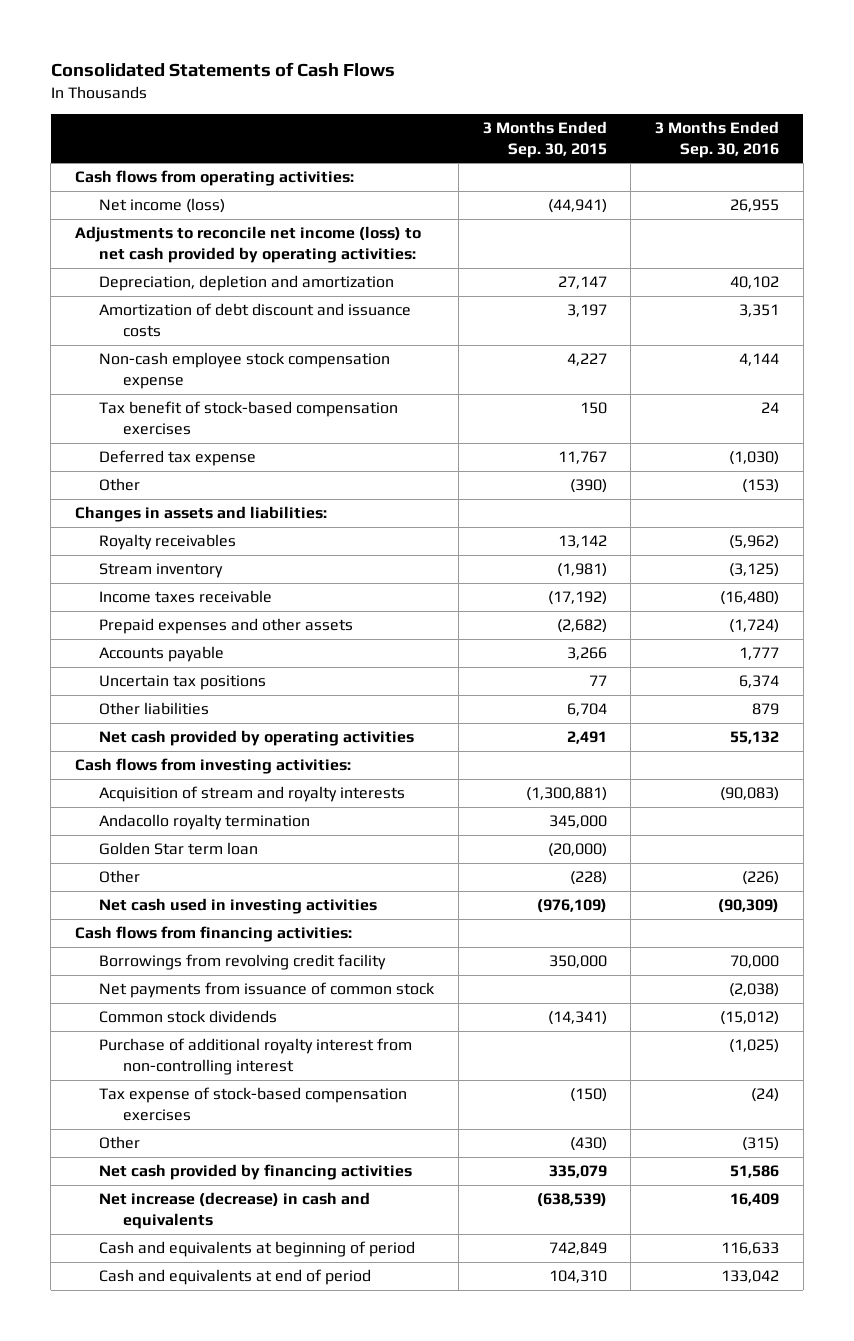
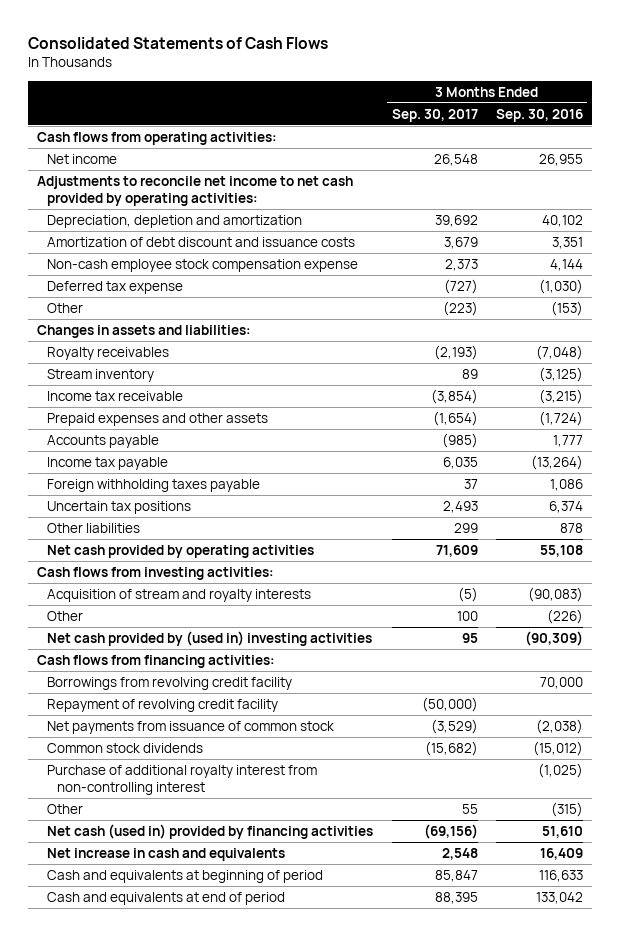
[482,121,607,158] 3 Months Ended Sep. 30, 2015 -> none
none -> [391,108,478,122] Sep. 30, 2017
[99,198,226,214] Net income (loss) -> [47,153,118,164] Net income
[74,226,421,263] Adjustments to reconcile net income (loss) to net cash provided by operating activities: -> [37,175,354,206] Adjustments to reconcile net income to net cash provided by operating activities:
[99,401,399,435] Tax benefit of stock-based compensation exercises -> none
[729,535,780,550] (5,962) -> [535,344,583,360] (7,048)
[99,590,273,604] Income taxes receivable -> [47,390,184,401] Income tax receivable
[720,591,780,606] (16,480) -> [538,388,583,404] (3,215)
none -> [47,456,169,470] Income tax payable
none -> [47,478,261,492] Foreign withholding taxes payable
[752,703,780,716] 879 -> [559,522,583,533] 878
[730,731,780,745] 55,132 -> [539,544,583,557] 55,108
[99,814,311,831] Andacollo royalty termination -> none
[99,842,259,856] Golden Star term loan -> none
[99,898,378,915] Net cash used in investing activities -> [47,630,373,646] Net cash provided by (used in) investing activities
none -> [47,698,279,712] Repayment of revolving credit facility
[99,1087,408,1121] Tax expense of stock-based compensation exercises -> none
[99,1164,413,1181] Net cash provided by financing activities -> [47,823,374,839] Net cash (used in) provided by financing activities
[730,1165,780,1179] 51,586 -> [541,825,583,838] 51,610
[99,1192,371,1229] Net increase (decrease) in cash and equivalents -> [47,847,286,861] Net increase in cash and equivalents

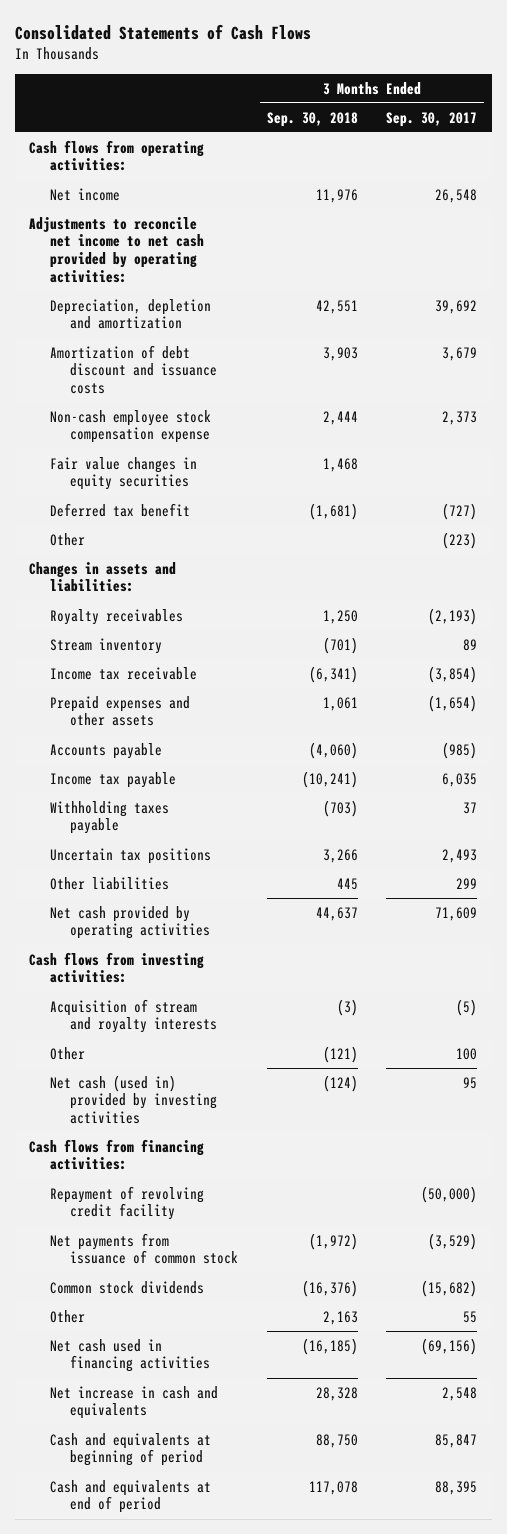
[495,108,583,122] Sep. 30, 2016 -> none
none -> [266,111,358,127] Sep. 30, 2018
none -> [49,456,197,491] Fair value changes in equity securities
[47,280,184,294] Deferred tax expense -> [49,502,190,517] Deferred tax benefit
[47,478,261,492] Foreign withholding taxes payable -> [49,800,169,835] Withholding taxes payable
[47,630,373,646] Net cash provided by (used in) investing activities -> [49,1074,218,1125] Net cash (used in) provided by investing activities
[47,676,293,690] Borrowings from revolving credit facility -> none
[47,764,318,795] Purchase of additional royalty interest from non-controlling interest -> none
[47,823,374,839] Net cash (used in) provided by financing activities -> [49,1338,211,1373] Net cash used in financing activities

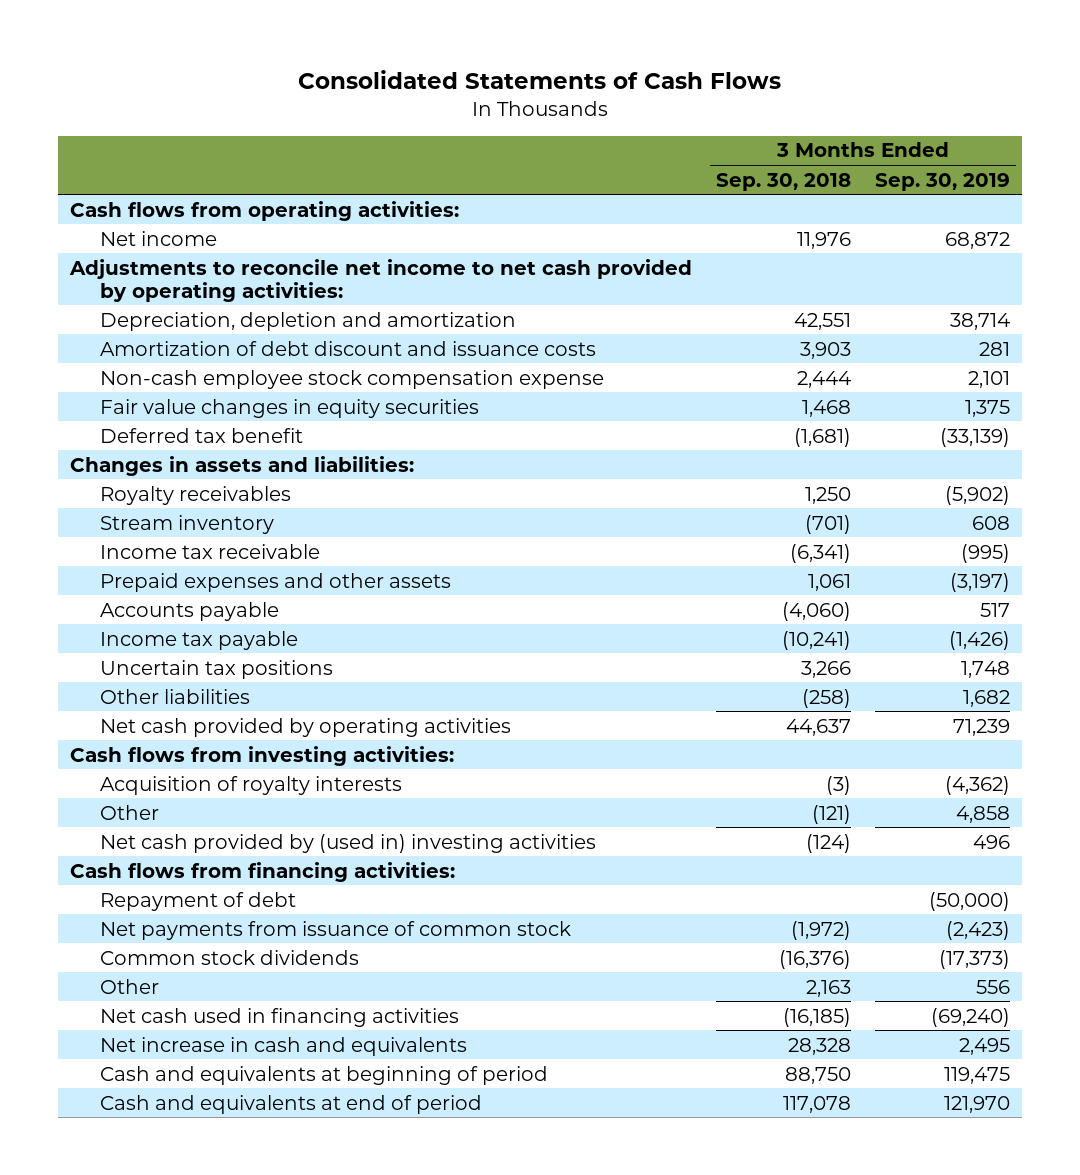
[386,111,478,127] Sep. 30, 2017 -> none
none -> [874,172,1010,191] Sep. 30, 2019
[49,532,85,546] Other -> none
[49,800,169,835] Withholding taxes payable -> none
[336,877,358,890] 445 -> [801,688,851,708] (258)
[49,998,218,1034] Acquisition of stream and royalty interests -> [99,775,402,795] Acquisition of royalty interests
[49,1074,218,1125] Net cash (used in) provided by investing activities -> [99,833,596,853] Net cash provided by (used in) investing activities
[49,1185,204,1221] Repayment of revolving credit facility -> none
none -> [99,891,296,911] Repayment of debt

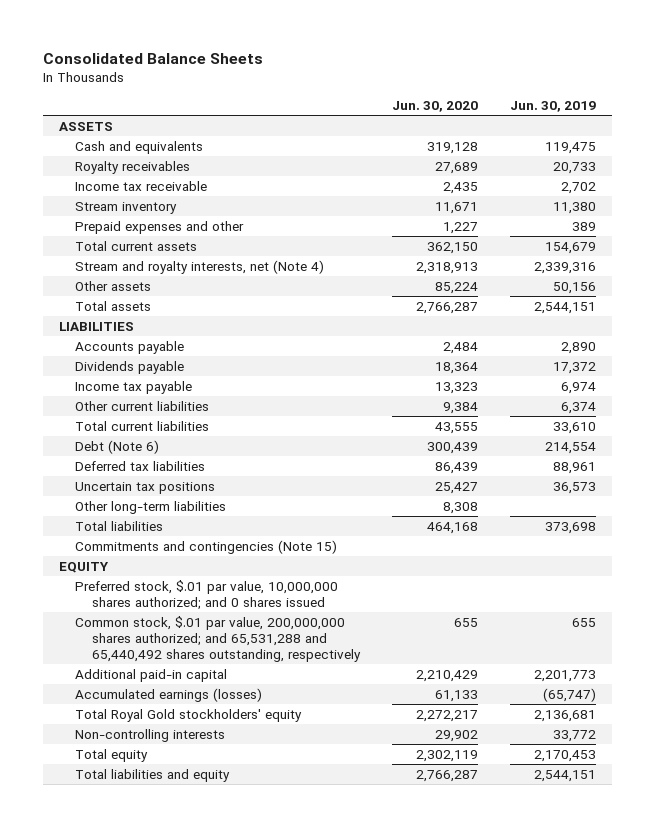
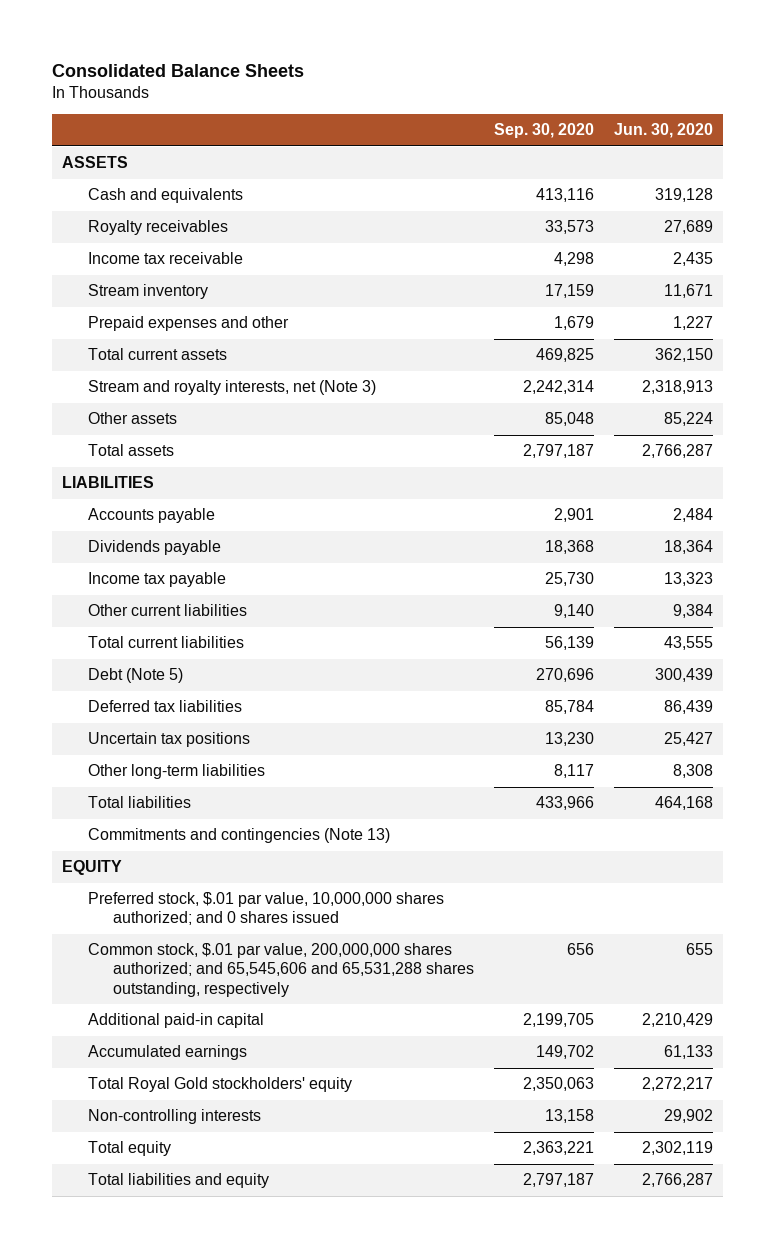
[510,100,597,112] Jun. 30, 2019 -> none
none -> [493,123,594,139] Sep. 30, 2020
[75,259,325,274] Stream and royalty interests, net (Note 4) -> [87,380,376,396] Stream and royalty interests, net (Note 3)
[75,439,160,454] Debt (Note 6) -> [87,668,183,684] Debt (Note 5)
[75,539,338,554] Commitments and contingencies (Note 15) -> [87,828,390,844] Commitments and contingencies (Note 13)
[75,615,361,662] Common stock, $.01 par value, 200,000,000 shares authorized; and 65,531,288 and 65,440,492 shares outstanding, respectively -> [87,943,474,997] Common stock, $.01 par value, 200,000,000 shares authorized; and 65,545,606 and 65,531,288 shares outstanding, respectively
[75,687,263,702] Accumulated earnings (losses) -> [87,1045,247,1061] Accumulated earnings

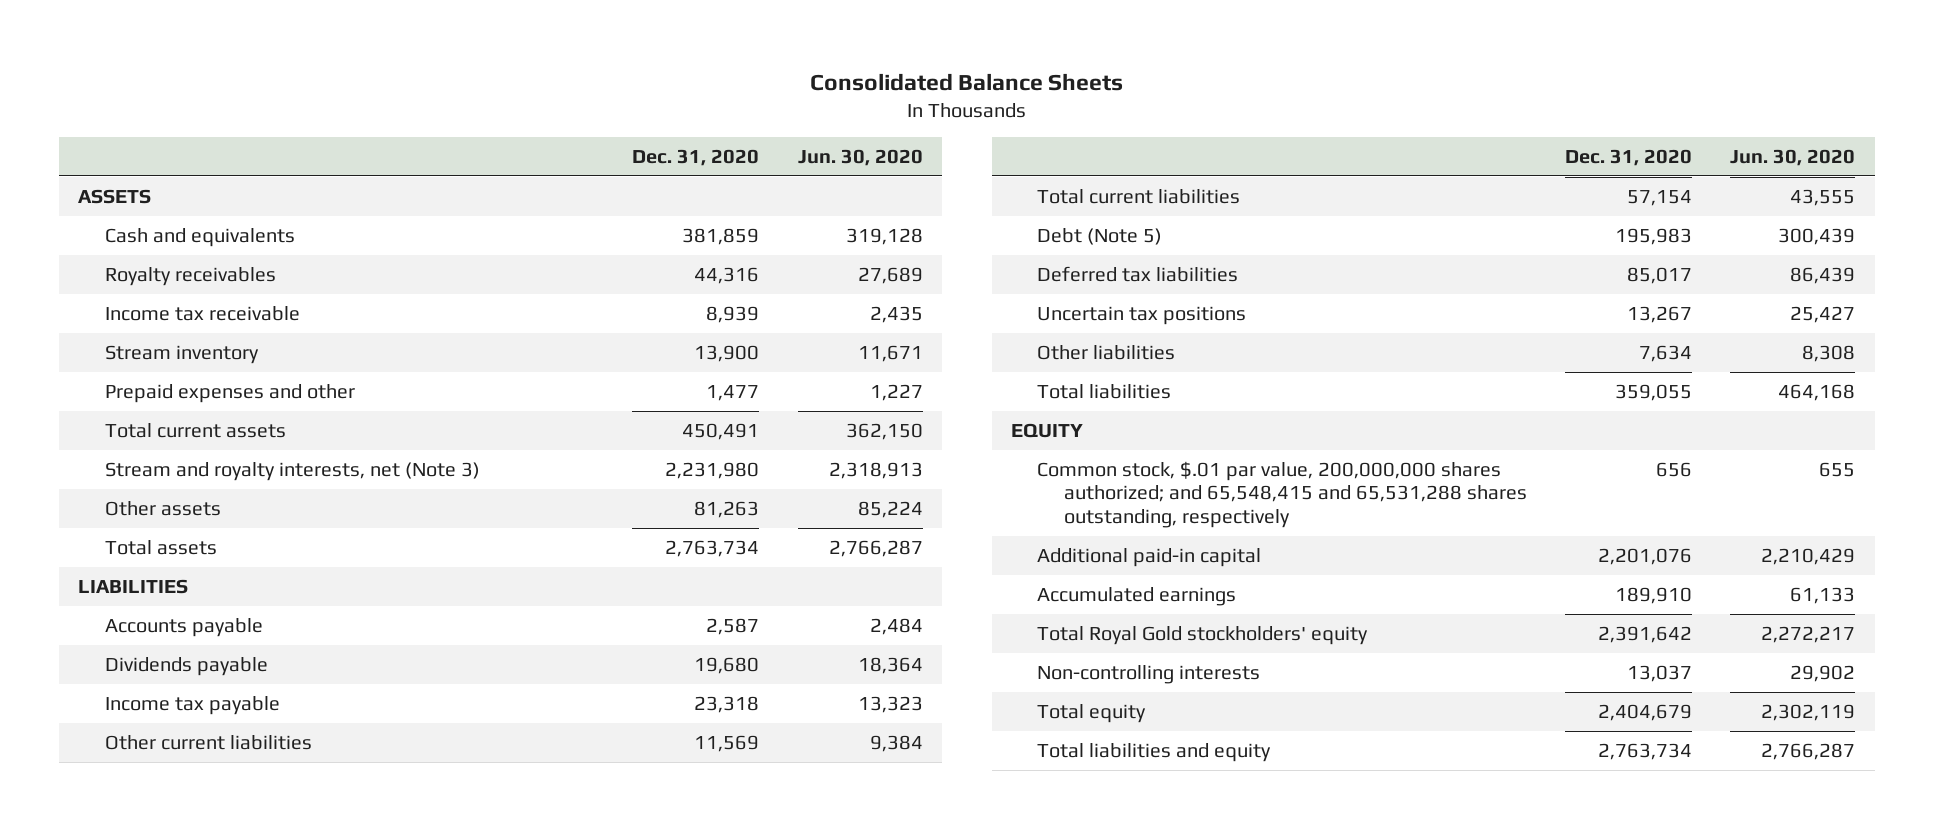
[493,123,594,139] Sep. 30, 2020 -> none
none -> [632,148,760,166] Dec. 31, 2020
[87,764,265,780] Other long-term liabilities -> [1037,345,1176,361] Other liabilities
[87,828,390,844] Commitments and contingencies (Note 13) -> none
[87,892,444,926] Preferred stock, $.01 par value, 10,000,000 shares authorized; and 0 shares issued -> none
[87,943,474,997] Common stock, $.01 par value, 200,000,000 shares authorized; and 65,545,606 and 65,531,288 shares outstanding, respectively -> [1037,461,1527,528] Common stock, $.01 par value, 200,000,000 shares authorized; and 65,548,415 and 65,531,288 shares outstanding, respectively

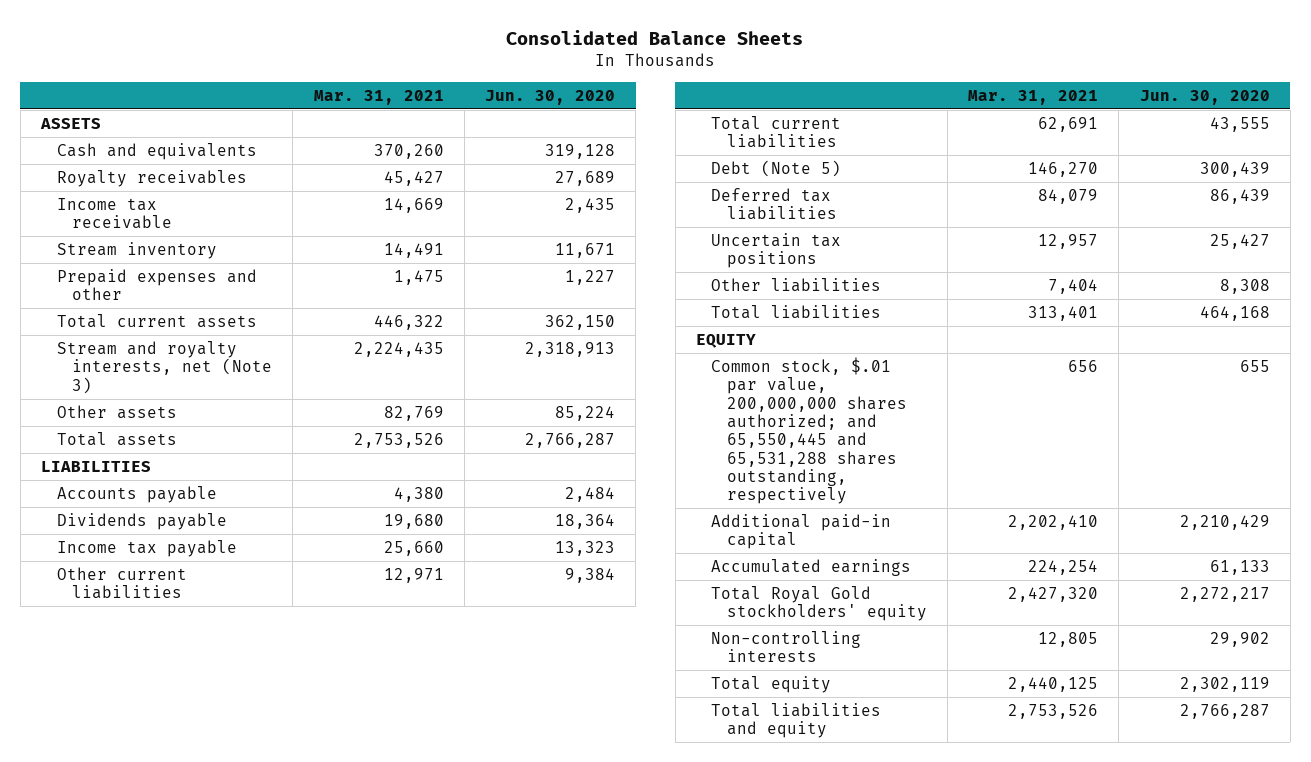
[632,148,760,166] Dec. 31, 2020 -> none
none -> [313,89,444,105] Mar. 31, 2021
[1037,461,1527,528] Common stock, $.01 par value, 200,000,000 shares authorized; and 65,548,415 and 65,531,288 shares outstanding, respectively -> [711,356,907,505] Common stock, $.01 par value, 200,000,000 shares authorized; and 65,550,445 and 65,531,288 shares outstanding, respectively

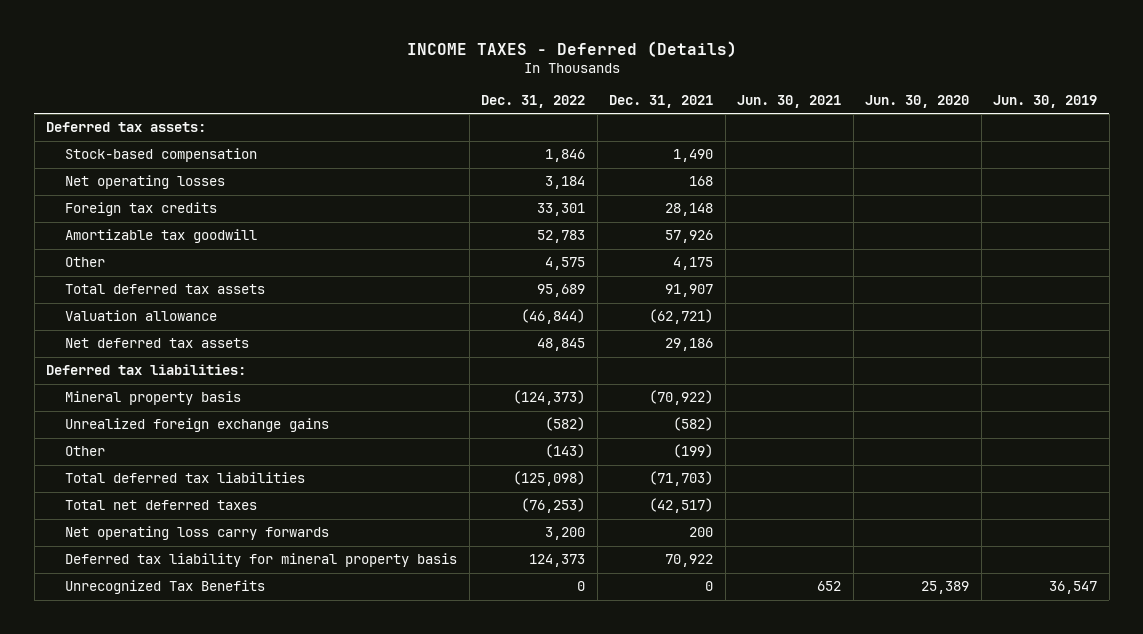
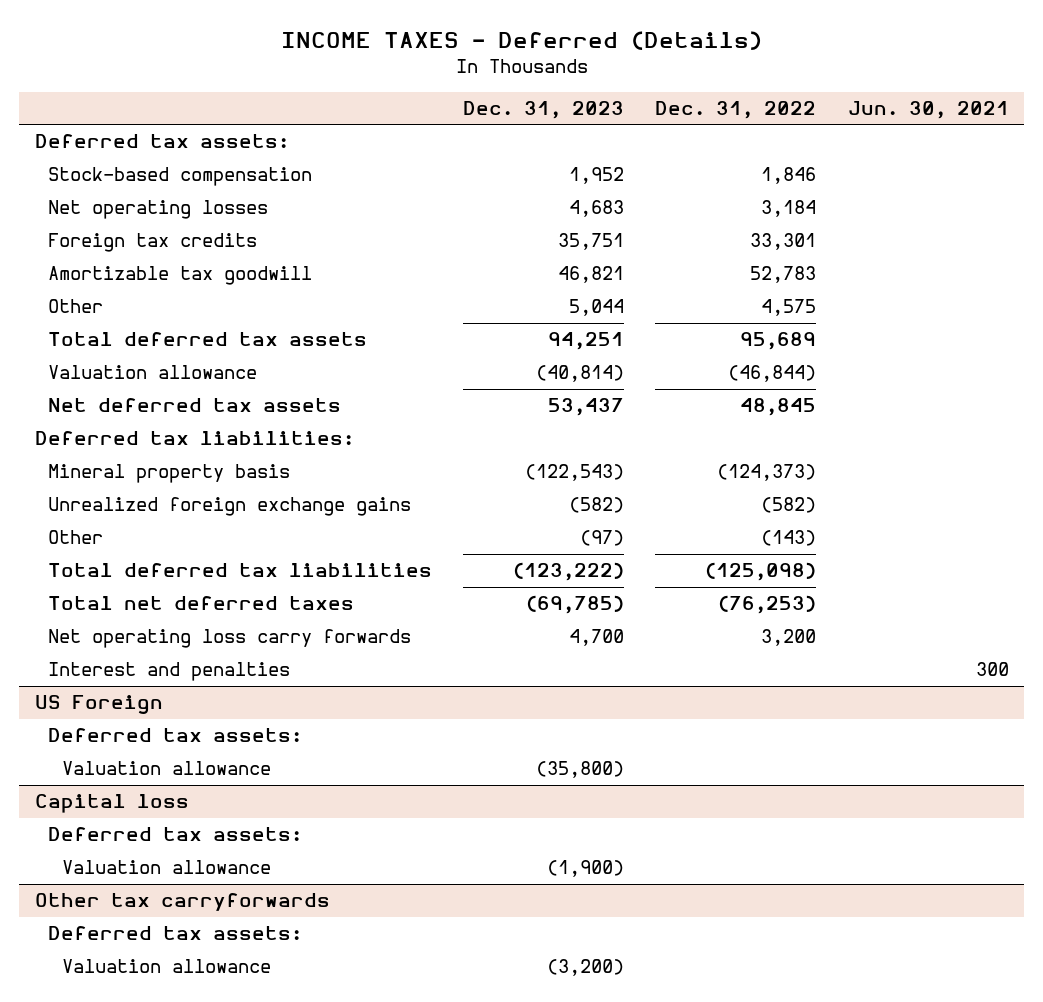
[609,94,714,108] Dec. 31, 2021 -> none
[865,94,970,108] Jun. 30, 2020 -> none
[993,94,1098,108] Jun. 30, 2019 -> none
none -> [463,100,625,119] Dec. 31, 2023
[65,553,458,568] Deferred tax liability for mineral property basis -> none
[65,580,266,595] Unrecognized Tax Benefits -> none
none -> [48,662,291,682] Interest and penalties
none -> [34,695,163,715] US Foreign
none -> [48,728,303,743] Deferred tax assets:
none -> [61,761,271,776] Valuation allowance
none -> [34,794,189,814] Capital loss
none -> [48,827,303,842] Deferred tax assets:
none -> [61,860,271,875] Valuation allowance
none -> [34,893,330,912] Other tax carryforwards
none -> [48,926,303,941] Deferred tax assets:
none -> [61,959,271,974] Valuation allowance

